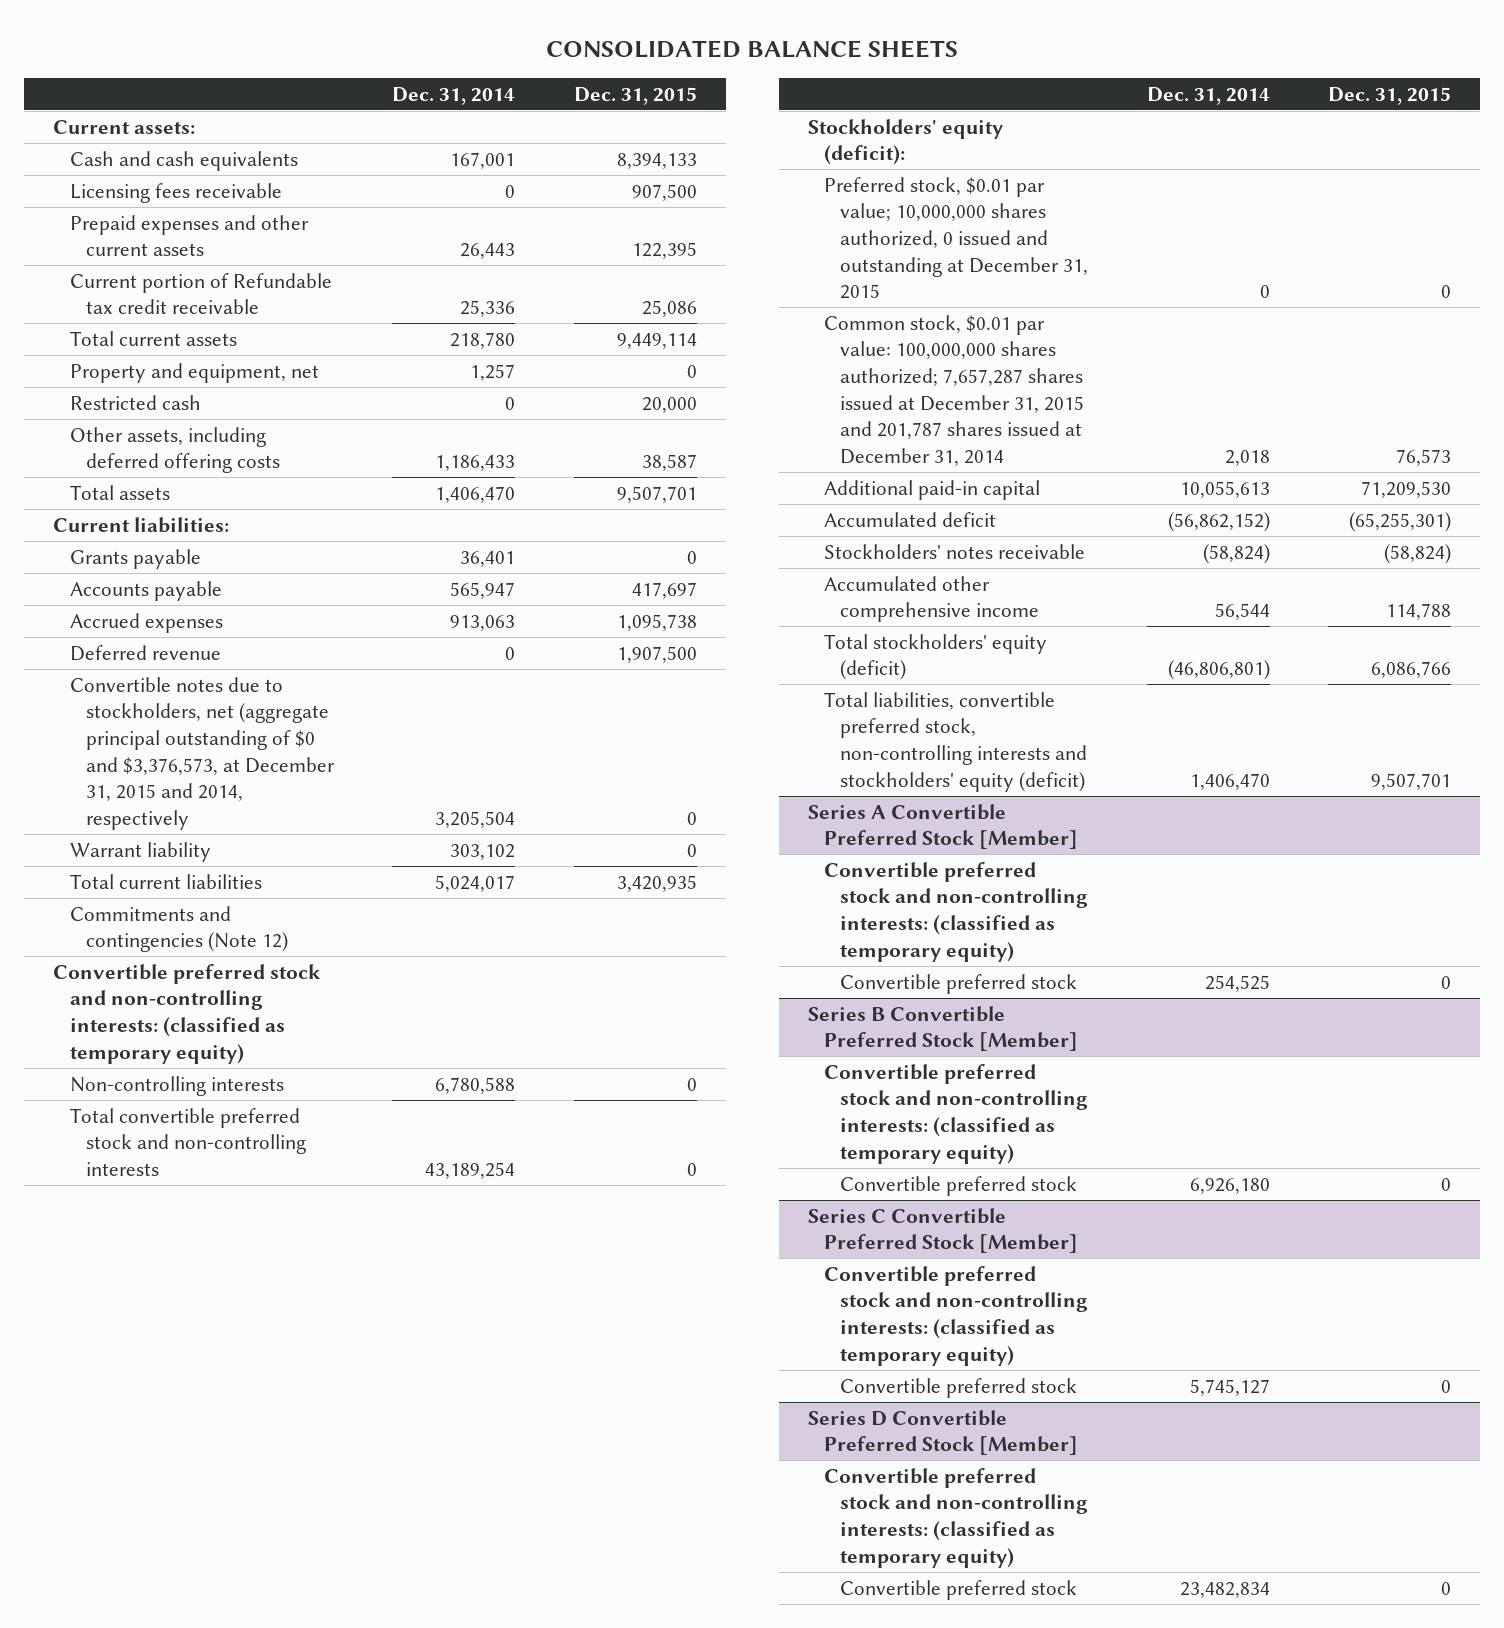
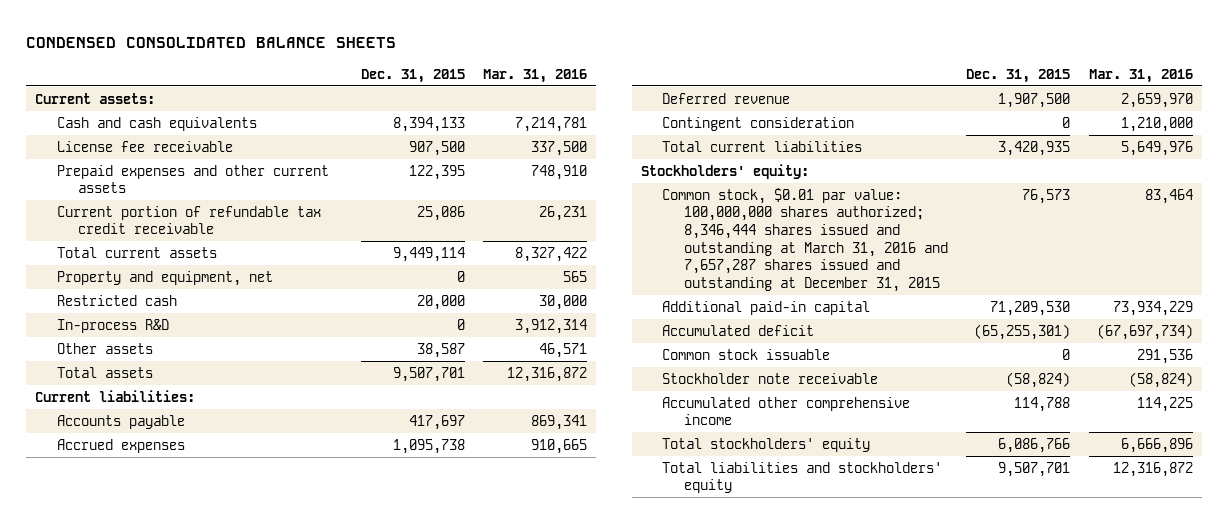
[546,39,959,58] CONSOLIDATED BALANCE SHEETS -> [26,37,397,49] CONDENSED CONSOLIDATED BALANCE SHEETS
[392,86,516,105] Dec. 31, 2014 -> none
none -> [483,68,588,83] Mar. 31, 2016
[69,182,282,203] Licensing fees receivable -> [56,140,233,152] License fee receivable
[69,272,332,315] Current portion of Refundable tax credit receivable -> [56,205,321,235] Current portion of refundable tax credit receivable
none -> [56,318,169,333] In-process R&D
[69,426,280,474] Other assets, including deferred offering costs -> [56,342,153,354] Other assets
[69,548,201,569] Grants payable -> none
[69,676,335,830] Convertible notes due to stockholders, net (aggregate principal outstanding of $0 and $3,376,573, at December 31, 2015 and 2014, respectively -> none
[69,841,211,862] Warrant liability -> none
none -> [662,116,855,131] Contingent consideration
[69,905,288,953] Commitments and contingencies (Note 12) -> none
[53,963,322,1064] Convertible preferred stock and non-controlling interests: (classified as temporary equity) -> none
[69,1075,284,1096] Non-controlling interests -> none
[69,1107,306,1177] Total convertible preferred stock and non-controlling interests -> none
[824,176,1089,300] Preferred stock, $0.01 par value; 10,000,000 shares authorized, 0 issued and outstanding at December 31, 2015 -> none
[807,118,1003,166] Stockholders' equity (deficit): -> [640,163,809,179] Stockholders' equity:
[824,314,1085,466] Common stock, $0.01 par value: 100,000,000 shares authorized; 7,657,287 shares issued at December 31, 2015 and 201,787 shares issued at December 31, 2014 -> [662,187,948,293] Common stock, $0.01 par value: 100,000,000 shares authorized; 8,346,444 shares issued and outstanding at March 31, 2016 and 7,657,287 shares issued and outstanding at December 31, 2015
none -> [662,348,831,360] Common stock issuable
[824,543,1086,559] Stockholders' notes receivable -> [662,372,879,384] Stockholder note receivable
[807,803,1079,850] Series A Convertible Preferred Stock [Member] -> none
[824,861,1089,962] Convertible preferred stock and non-controlling interests: (classified as temporary equity) -> none
[840,973,1078,994] Convertible preferred stock -> none
[807,1005,1079,1052] Series B Convertible Preferred Stock [Member] -> none
[824,1063,1089,1164] Convertible preferred stock and non-controlling interests: (classified as temporary equity) -> none
[840,1175,1078,1196] Convertible preferred stock -> none
[807,1207,1079,1254] Series C Convertible Preferred Stock [Member] -> none
[824,1265,1089,1366] Convertible preferred stock and non-controlling interests: (classified as temporary equity) -> none
[840,1377,1078,1398] Convertible preferred stock -> none
[807,1409,1079,1456] Series D Convertible Preferred Stock [Member] -> none
[824,1467,1089,1568] Convertible preferred stock and non-controlling interests: (classified as temporary equity) -> none
[840,1579,1078,1600] Convertible preferred stock -> none
[824,633,1048,681] Total stockholders' equity (deficit) -> [662,437,871,452] Total stockholders' equity
[824,691,1088,792] Total liabilities, convertible preferred stock, non-controlling interests and stockholders' equity (deficit) -> [662,461,943,494] Total liabilities and stockholders' equity

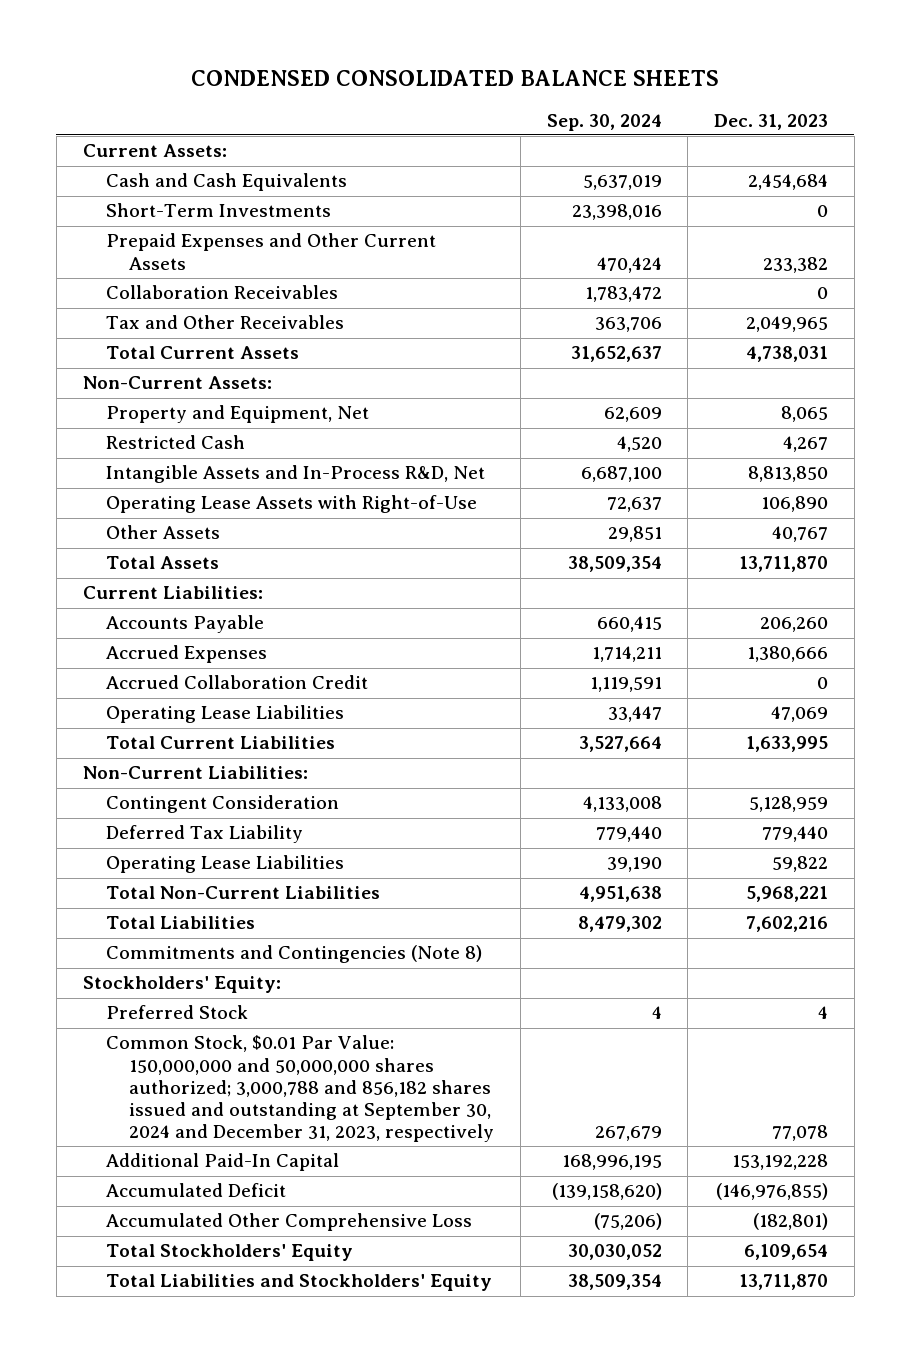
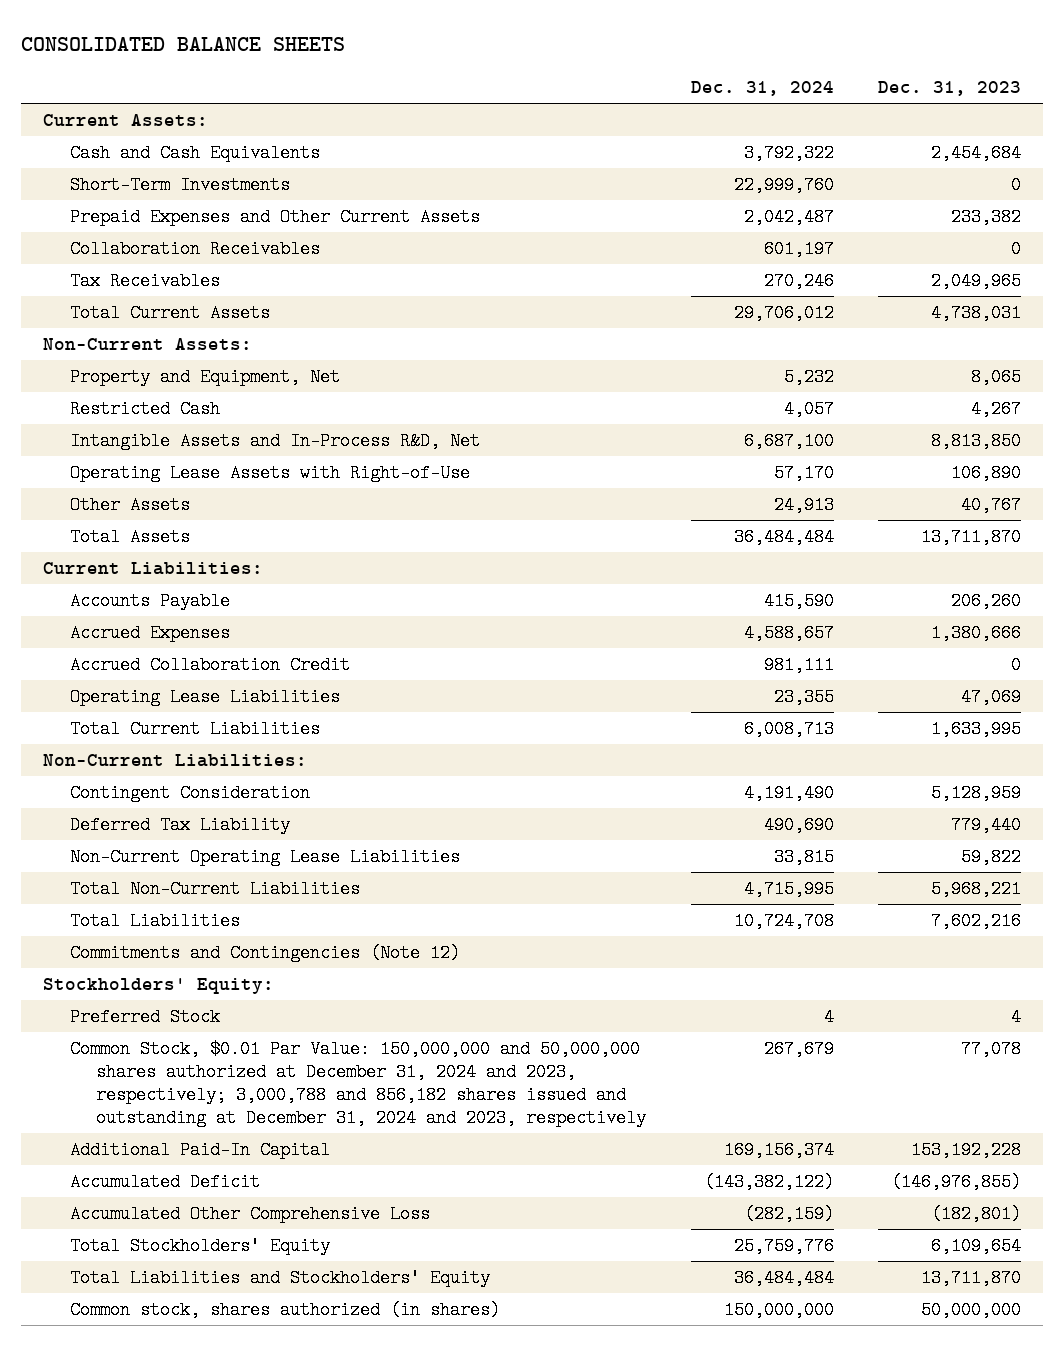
[191,69,720,86] CONDENSED CONSOLIDATED BALANCE SHEETS -> [20,37,345,52] CONSOLIDATED BALANCE SHEETS
[546,113,662,131] Sep. 30, 2024 -> none
none -> [690,80,834,96] Dec. 31, 2024
[105,315,344,330] Tax and Other Receivables -> [69,272,220,291] Tax Receivables
[105,855,344,874] Operating Lease Liabilities -> [69,848,460,867] Non-Current Operating Lease Liabilities
[105,945,482,964] Commitments and Contingencies (Note 8) -> [69,944,460,963] Commitments and Contingencies (Note 12)
[105,1035,495,1143] Common Stock, $0.01 Par Value: 150,000,000 and 50,000,000 shares authorized; 3,000,788 and 856,182 shares issued and outstanding at September 30, 2024 and December 31, 2023, respectively -> [69,1040,647,1127] Common Stock, $0.01 Par Value: 150,000,000 and 50,000,000 shares authorized at December 31, 2024 and 2023, respectively; 3,000,788 and 856,182 shares issued and outstanding at December 31, 2024 and 2023, respectively
none -> [69,1301,500,1320] Common stock, shares authorized (in shares)

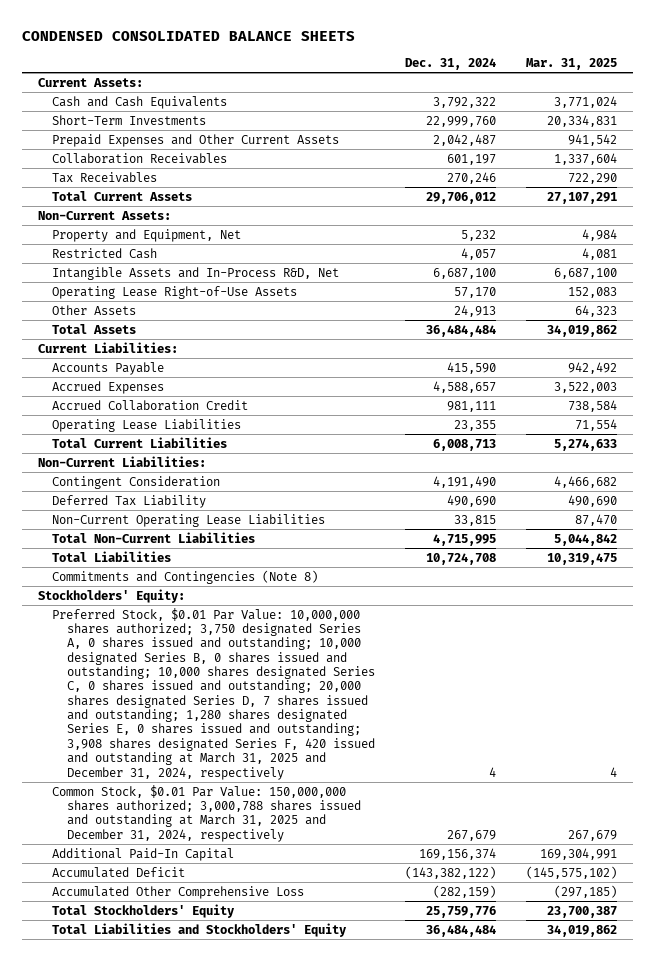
[20,37,345,52] CONSOLIDATED BALANCE SHEETS -> [22,31,356,42] CONDENSED CONSOLIDATED BALANCE SHEETS
[877,80,1021,96] Dec. 31, 2023 -> none
none -> [526,58,618,71] Mar. 31, 2025
[69,464,470,483] Operating Lease Assets with Right-of-Use -> [52,285,298,299] Operating Lease Right-of-Use Assets
[69,944,460,963] Commitments and Contingencies (Note 12) -> [52,569,319,584] Commitments and Contingencies (Note 8)
[69,1008,220,1027] Preferred Stock -> [52,607,375,780] Preferred Stock, $0.01 Par Value: 10,000,000 shares authorized; 3,750 designated Series A, 0 shares issued and outstanding; 10,000 designated Series B, 0 shares issued and outstanding; 10,000 shares designated Series C, 0 shares issued and outstanding; 20,000 shares designated Series D, 7 shares issued and outstanding; 1,280 shares designated Series E, 0 shares issued and outstanding; 3,908 shares designated Series F, 420 issued and outstanding at March 31, 2025 and December 31, 2024, respectively
[69,1040,647,1127] Common Stock, $0.01 Par Value: 150,000,000 and 50,000,000 shares authorized at December 31, 2024 and 2023, respectively; 3,000,788 and 856,182 shares issued and outstanding at December 31, 2024 and 2023, respectively -> [52,784,361,842] Common Stock, $0.01 Par Value: 150,000,000 shares authorized; 3,000,788 shares issued and outstanding at March 31, 2025 and December 31, 2024, respectively
[69,1301,500,1320] Common stock, shares authorized (in shares) -> none

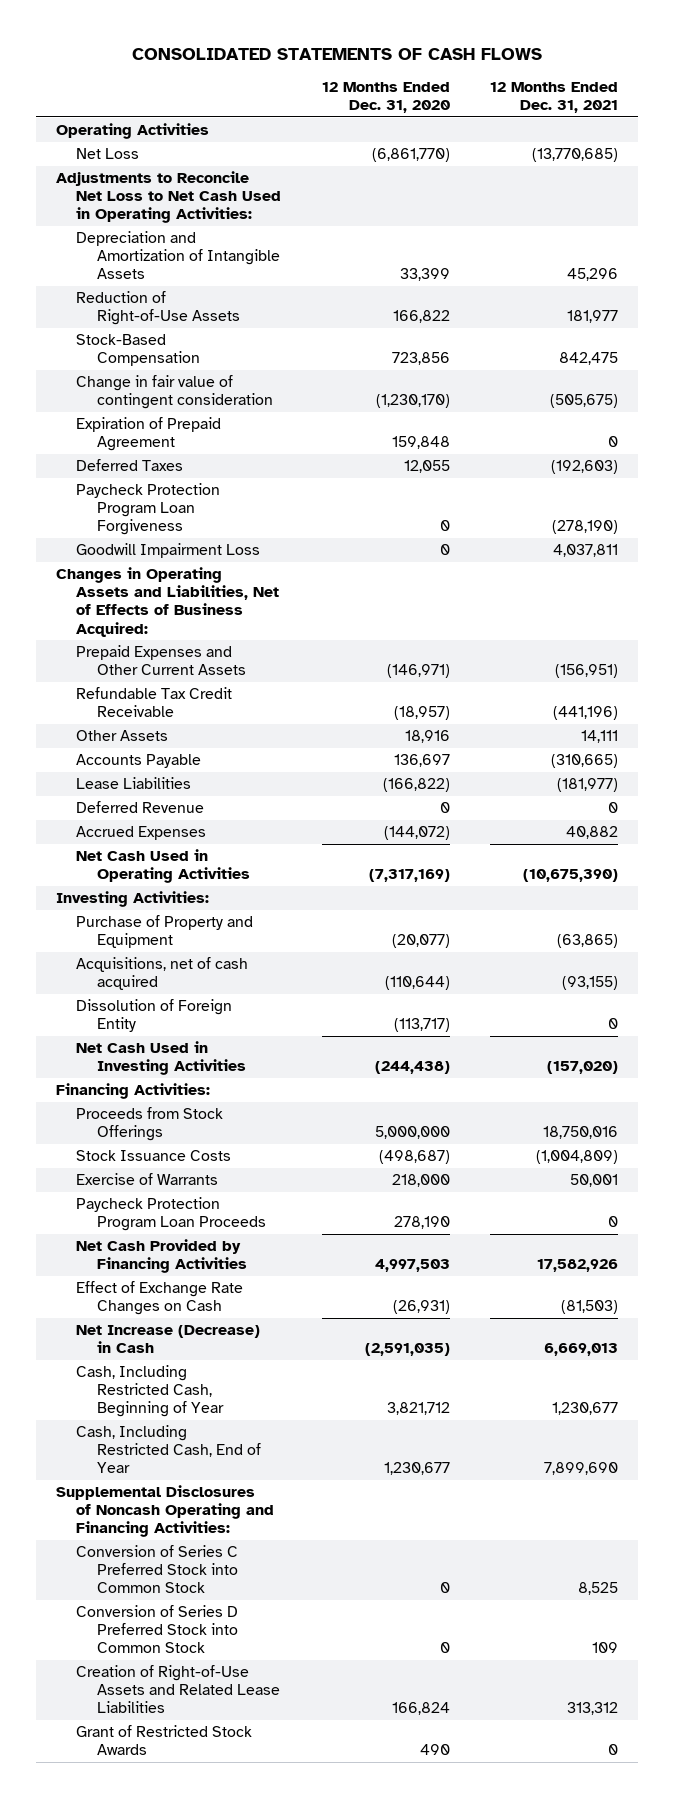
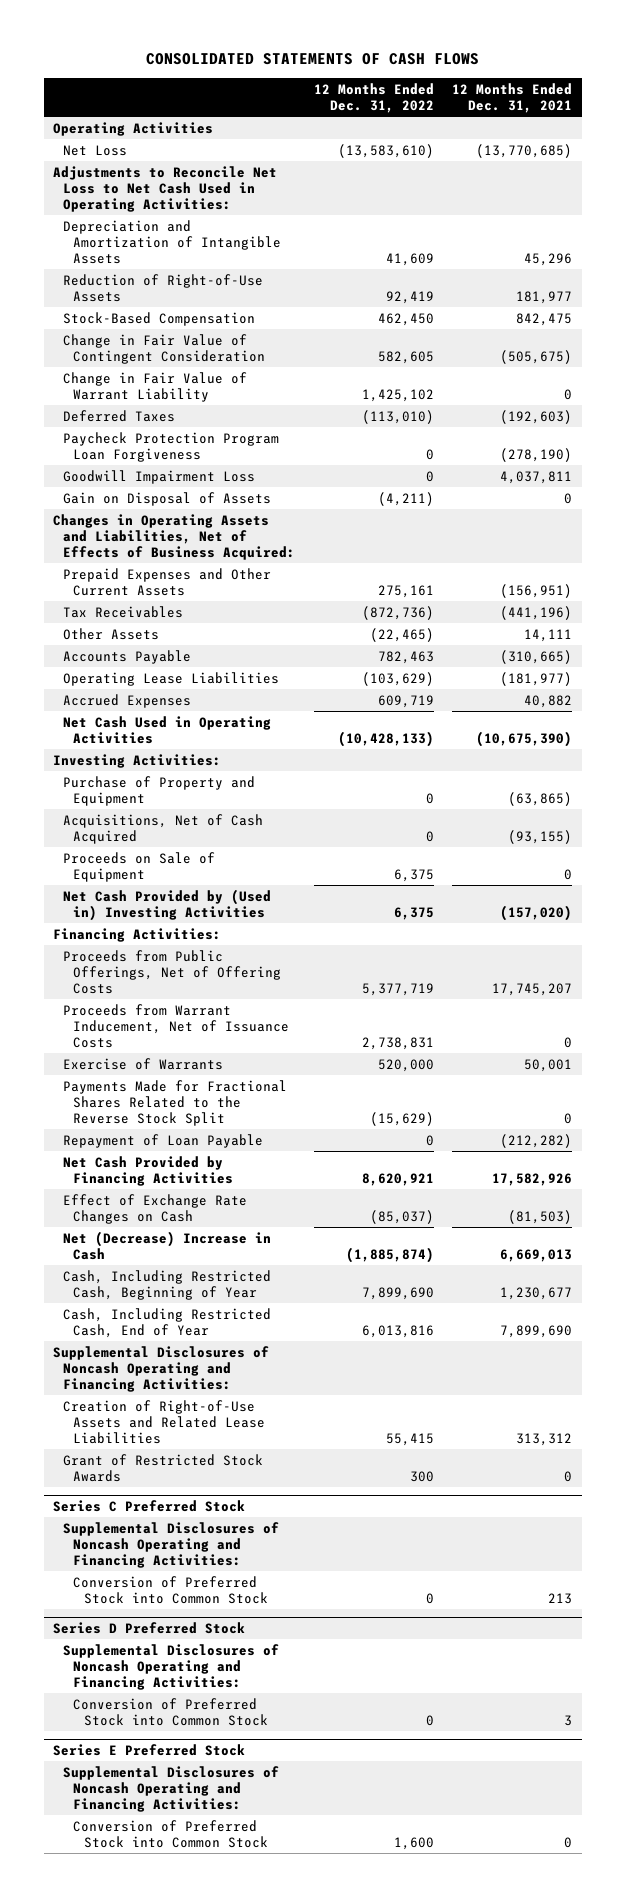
[321,81,450,114] 12 Months Ended Dec. 31, 2020 -> none
none -> [313,82,434,113] 12 Months Ended Dec. 31, 2022
[76,416,222,452] Expiration of Prepaid Agreement -> none
[76,374,273,410] Change in fair value of contingent consideration -> [63,333,266,364] Change in Fair Value of Contingent Consideration
none -> [63,371,248,402] Change in Fair Value of Warrant Liability
none -> [63,491,272,506] Gain on Disposal of Assets
[76,686,233,718] Refundable Tax Credit Receivable -> [63,605,184,618] Tax Receivables
[76,800,205,813] Deferred Revenue -> none
[76,776,192,789] Lease Liabilities -> [63,671,280,686] Operating Lease Liabilities
[76,998,233,1033] Dissolution of Foreign Entity -> none
[76,956,249,991] Acquisitions, net of cash acquired -> [63,813,264,844] Acquisitions, Net of Cash Acquired
none -> [63,851,216,882] Proceeds on Sale of Equipment
[76,1040,246,1076] Net Cash Used in Investing Activities -> [63,888,272,921] Net Cash Provided by (Used in) Investing Activities
[76,1149,232,1161] Stock Issuance Costs -> none
[76,1106,224,1142] Proceeds from Stock Offerings -> [63,949,282,995] Proceeds from Public Offerings, Net of Offering Costs
[542,1126,618,1140] 18,750,016 -> [492,983,573,997] 17,745,207
none -> [63,1003,290,1049] Proceeds from Warrant Inducement, Net of Issuance Costs
[76,1196,266,1232] Paycheck Protection Program Loan Proceeds -> none
none -> [63,1079,288,1127] Payments Made for Fractional Shares Related to the Reverse Stock Split
none -> [63,1133,264,1148] Repayment of Loan Payable
[76,1324,261,1354] Net Increase (Decrease) in Cash -> [63,1230,272,1260] Net (Decrease) Increase in Cash
[76,1544,239,1594] Conversion of Series C Preferred Stock into Common Stock -> none
[76,1604,239,1654] Conversion of Series D Preferred Stock into Common Stock -> none
none -> [52,1499,245,1512] Series C Preferred Stock
none -> [63,1521,280,1569] Supplemental Disclosures of Noncash Operating and Financing Activities:
none -> [73,1575,268,1604] Conversion of Preferred Stock into Common Stock
none -> [52,1621,245,1634] Series D Preferred Stock
none -> [63,1643,280,1691] Supplemental Disclosures of Noncash Operating and Financing Activities:
none -> [73,1697,268,1726] Conversion of Preferred Stock into Common Stock
none -> [52,1743,245,1756] Series E Preferred Stock
none -> [63,1765,280,1813] Supplemental Disclosures of Noncash Operating and Financing Activities:
none -> [73,1819,268,1848] Conversion of Preferred Stock into Common Stock

